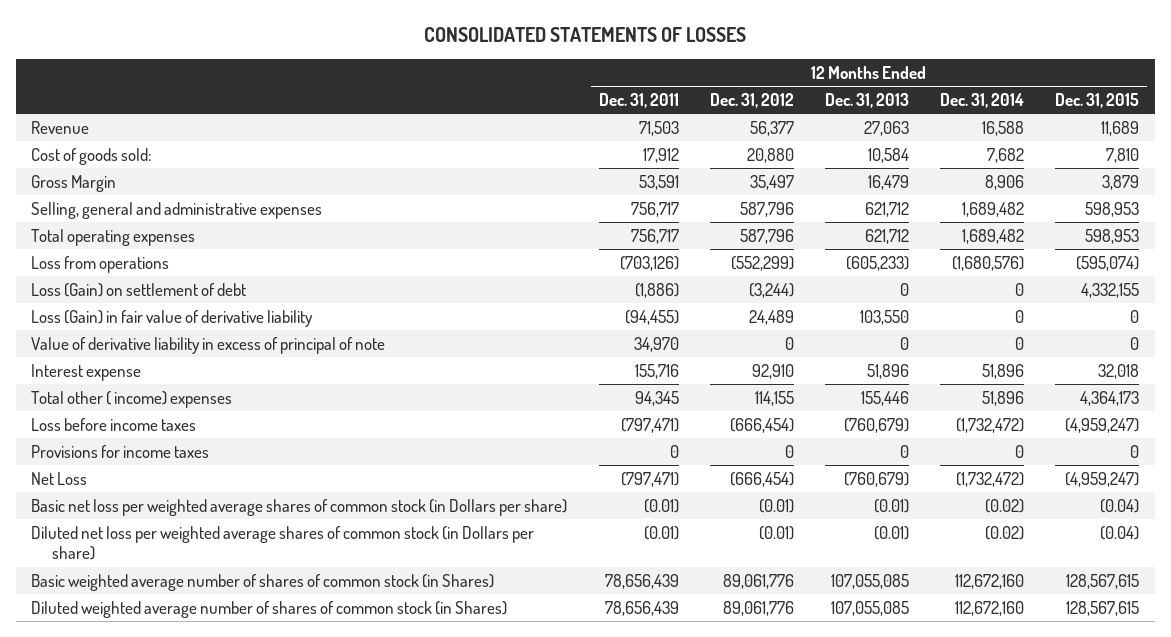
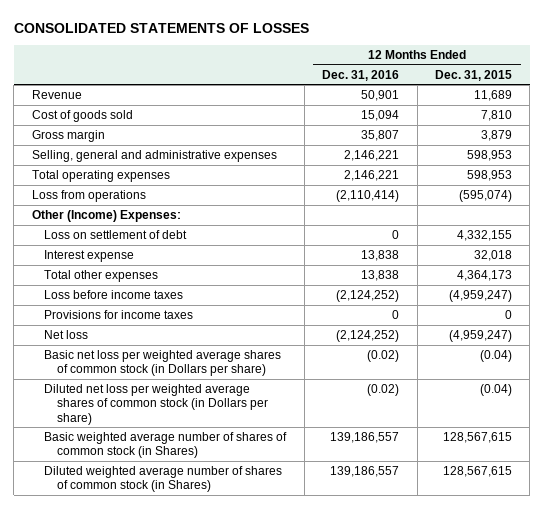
[598,92,679,108] Dec. 31, 2011 -> none
[709,92,794,108] Dec. 31, 2012 -> none
[825,92,910,108] Dec. 31, 2013 -> none
[940,92,1025,108] Dec. 31, 2014 -> none
none -> [322,69,400,81] Dec. 31, 2016
[31,147,153,165] Cost of goods sold: -> [31,109,133,122] Cost of goods sold
[31,174,117,192] Gross Margin -> [31,129,105,142] Gross margin
[31,309,314,327] Loss (Gain) in fair value of derivative liability -> none
[31,336,386,354] Value of derivative liability in excess of principal of note -> none
none -> [31,209,181,222] Other (Income) Expenses:
[31,282,247,297] Loss (Gain) on settlement of debt -> [44,229,188,239] Loss on settlement of debt
[31,390,233,408] Total other ( income) expenses -> [44,269,159,282] Total other expenses
[31,471,88,485] Net Loss -> [44,329,89,339] Net loss

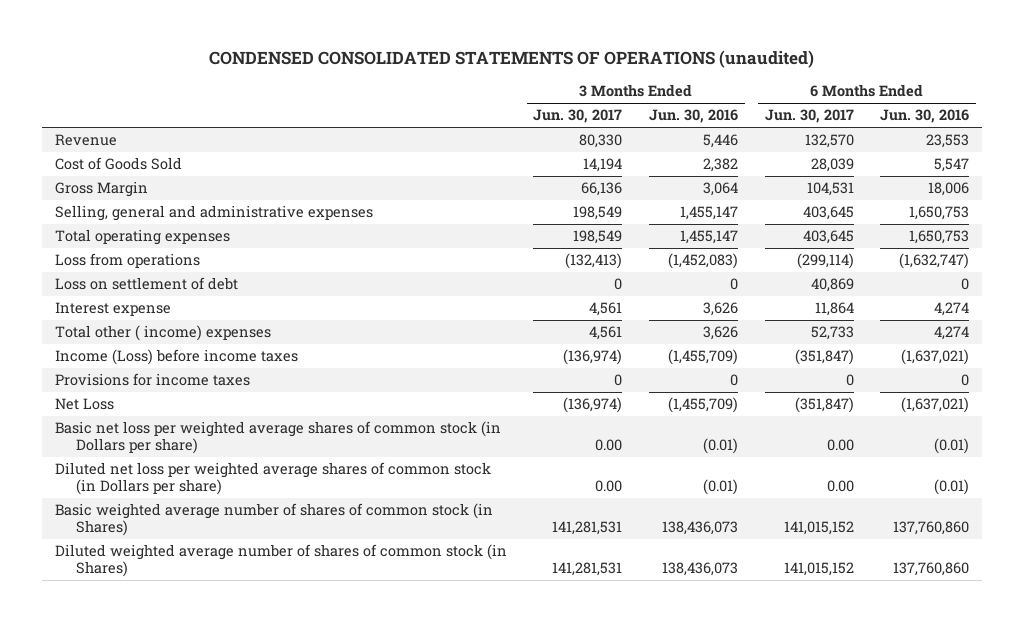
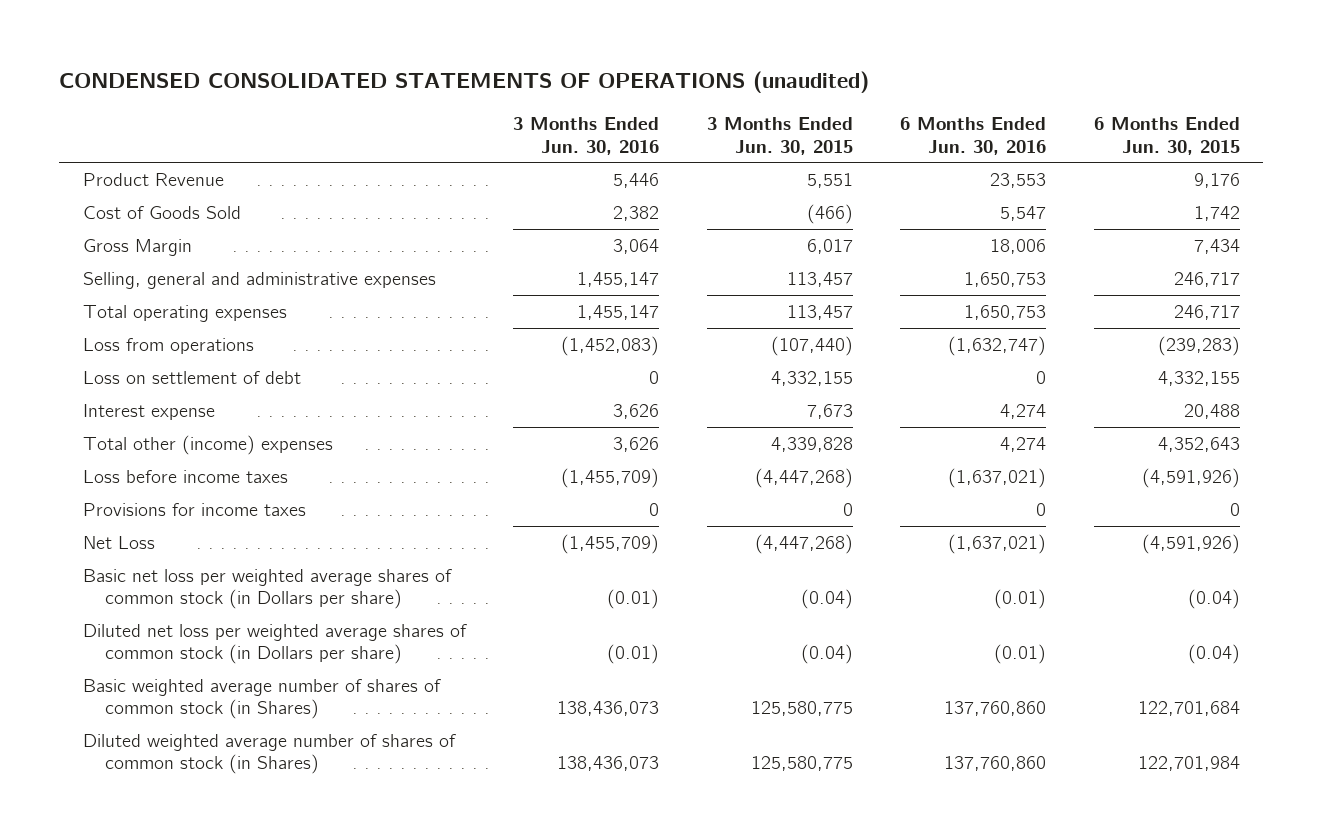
[533,109,623,124] Jun. 30, 2017 -> none
[764,109,854,124] Jun. 30, 2017 -> none
none -> [706,117,853,155] 3 Months Ended Jun. 30, 2015
none -> [1093,117,1240,155] 6 Months Ended Jun. 30, 2015
[54,134,117,147] Revenue -> [82,172,224,186] Product Revenue
[54,325,271,342] Total other ( income) expenses -> [82,434,333,455] Total other (income) expenses
[54,349,298,366] Income (Loss) before income taxes -> [82,469,288,483] Loss before income taxes

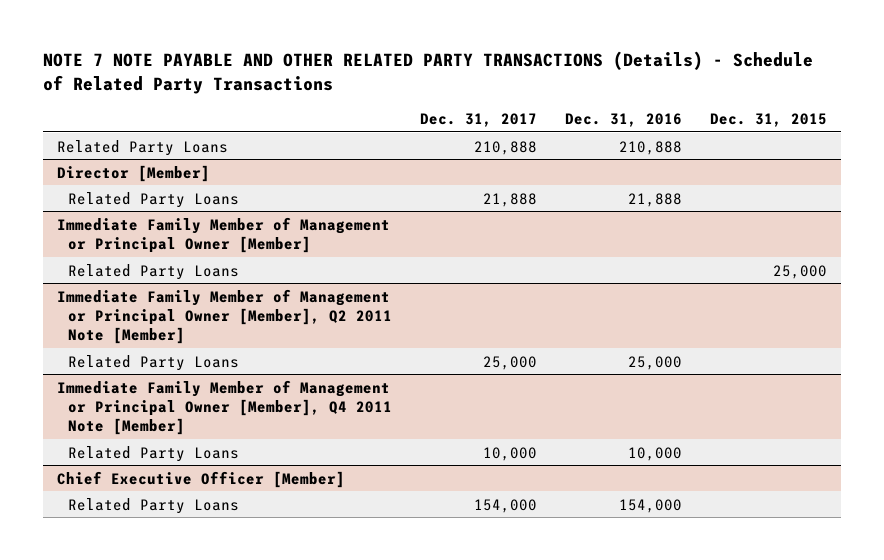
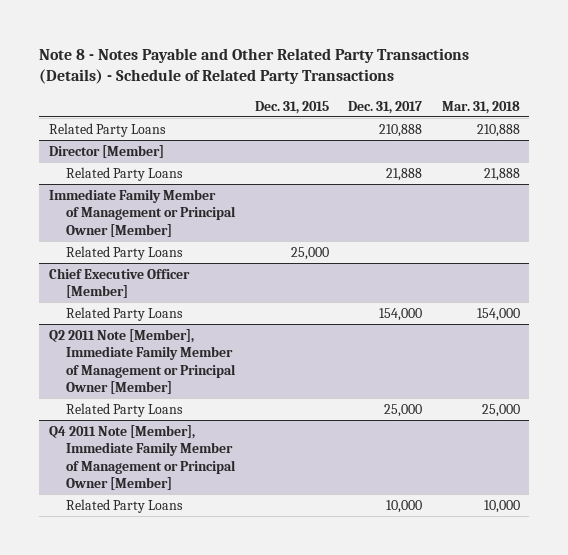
[42,51,813,95] NOTE 7 NOTE PAYABLE AND OTHER RELATED PARTY TRANSACTIONS (Details) - Schedule of Related Party Transactions -> [38,48,469,85] Note 8 - Notes Payable and Other Related Party Transactions (Details) - Schedule of Related Party Transactions
[565,112,683,127] Dec. 31, 2016 -> none
none -> [441,100,520,114] Mar. 31, 2018
[56,288,392,345] Immediate Family Member of Management or Principal Owner [Member], Q2 2011 Note [Member] -> none
[67,354,239,371] Related Party Loans -> none
[56,379,392,436] Immediate Family Member of Management or Principal Owner [Member], Q4 2011 Note [Member] -> none
[67,445,239,462] Related Party Loans -> none
none -> [48,328,237,395] Q2 2011 Note [Member], Immediate Family Member of Management or Principal Owner [Member]
none -> [66,402,184,417] Related Party Loans
none -> [48,424,237,491] Q4 2011 Note [Member], Immediate Family Member of Management or Principal Owner [Member]
none -> [66,498,184,513] Related Party Loans

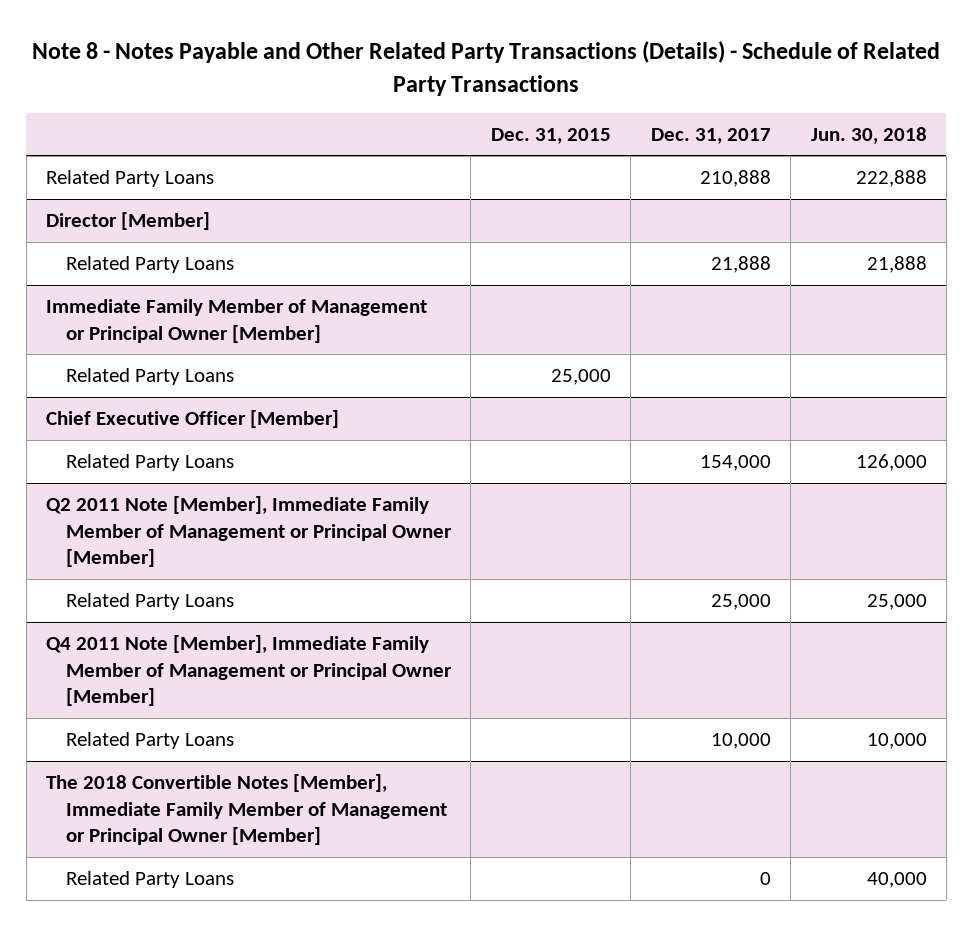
[441,100,520,114] Mar. 31, 2018 -> none
none -> [810,126,927,144] Jun. 30, 2018
none -> [46,774,447,846] The 2018 Convertible Notes [Member], Immediate Family Member of Management or Principal Owner [Member]
none -> [65,871,234,889] Related Party Loans

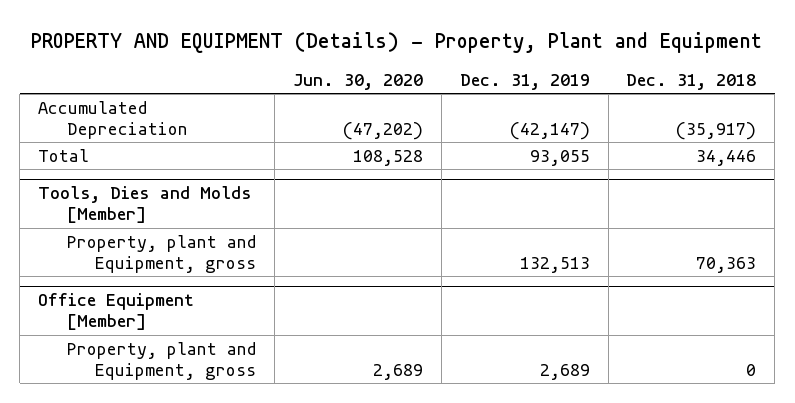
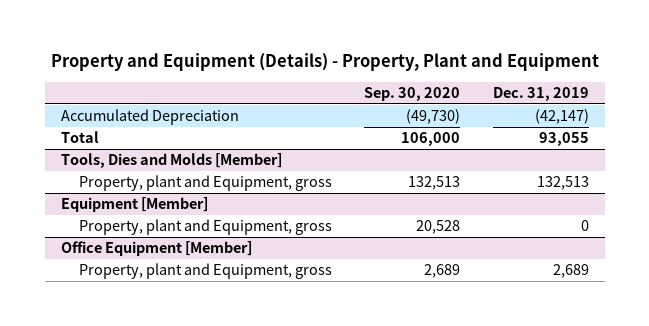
[31,31,763,53] PROPERTY AND EQUIPMENT (Details) - Property, Plant and Equipment -> [50,53,599,72] Property and Equipment (Details) - Property, Plant and Equipment
[293,73,424,90] Jun. 30, 2020 -> none
[626,73,757,90] Dec. 31, 2018 -> none
none -> [364,86,461,101] Sep. 30, 2020
none -> [60,197,208,213] Equipment [Member]
none -> [78,219,332,236] Property, plant and Equipment, gross

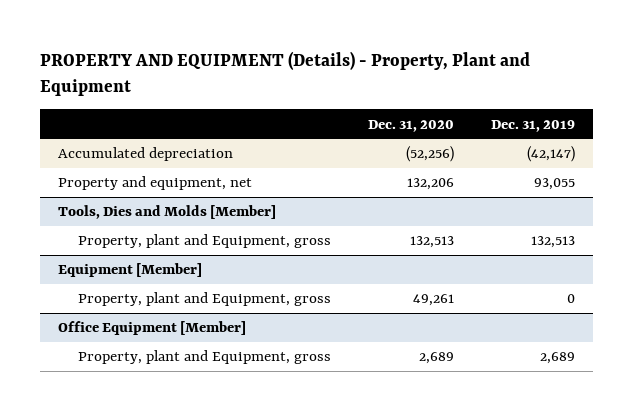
[50,53,599,72] Property and Equipment (Details) - Property, Plant and Equipment -> [39,51,530,97] PROPERTY AND EQUIPMENT (Details) - Property, Plant and Equipment
[364,86,461,101] Sep. 30, 2020 -> none
none -> [367,119,454,132] Dec. 31, 2020
[60,109,239,126] Accumulated Depreciation -> [58,147,234,162] Accumulated depreciation
[60,131,99,144] Total -> [58,176,253,191] Property and equipment, net

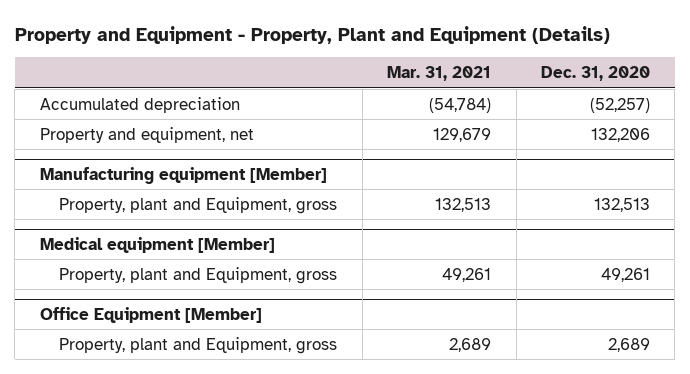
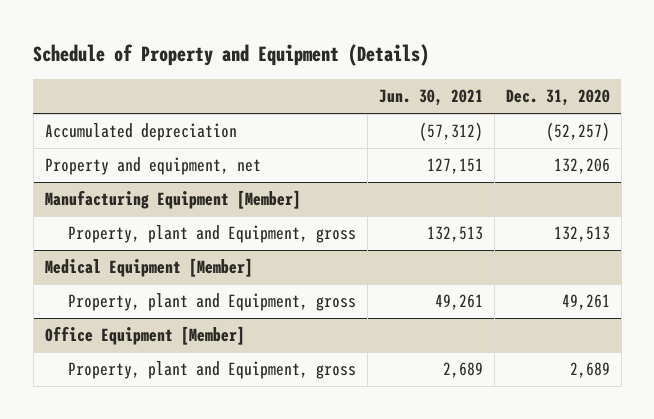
[14,25,610,44] Property and Equipment - Property, Plant and Equipment (Details) -> [33,43,430,66] Schedule of Property and Equipment (Details)
[387,66,492,82] Mar. 31, 2021 -> none
none -> [378,89,483,107] Jun. 30, 2021
[39,166,327,184] Manufacturing equipment [Member] -> [44,190,301,210] Manufacturing Equipment [Member]
[39,236,275,253] Medical equipment [Member] -> [44,258,253,278] Medical Equipment [Member]

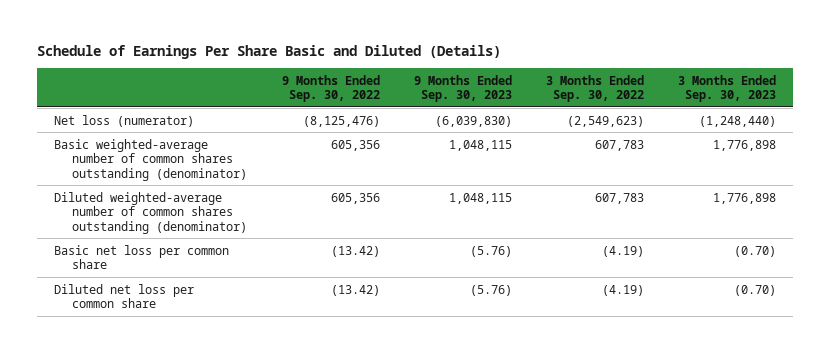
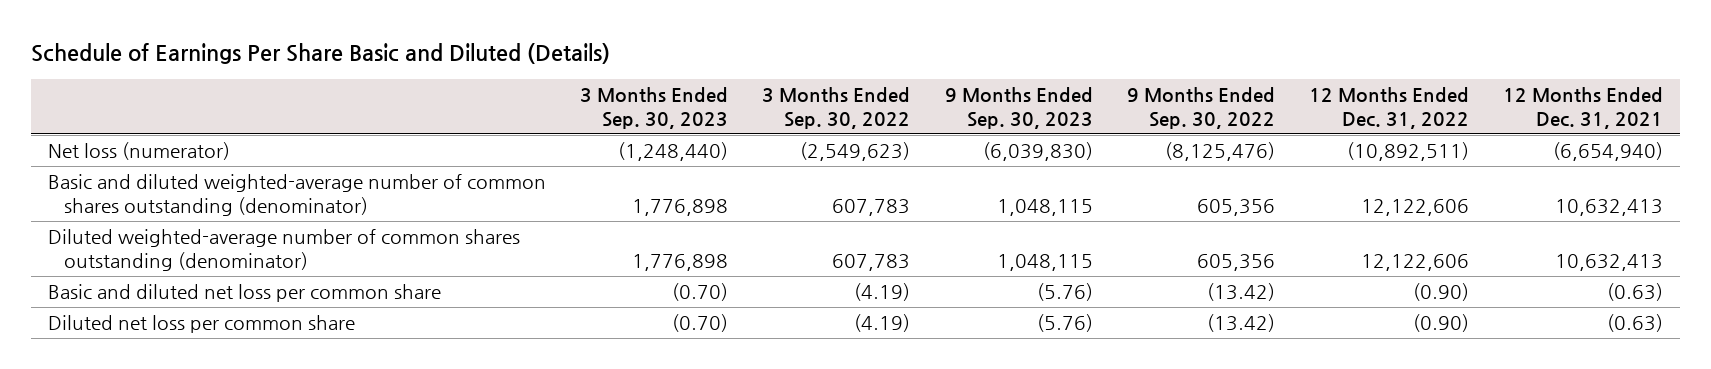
none -> [1308,86,1469,129] 12 Months Ended Dec. 31, 2022
none -> [1502,86,1663,129] 12 Months Ended Dec. 31, 2021
[53,138,248,181] Basic weighted-average number of common shares outstanding (denominator) -> [48,173,547,216] Basic and diluted weighted-average number of common shares outstanding (denominator)
[53,244,229,270] Basic net loss per common share -> [48,283,442,302] Basic and diluted net loss per common share

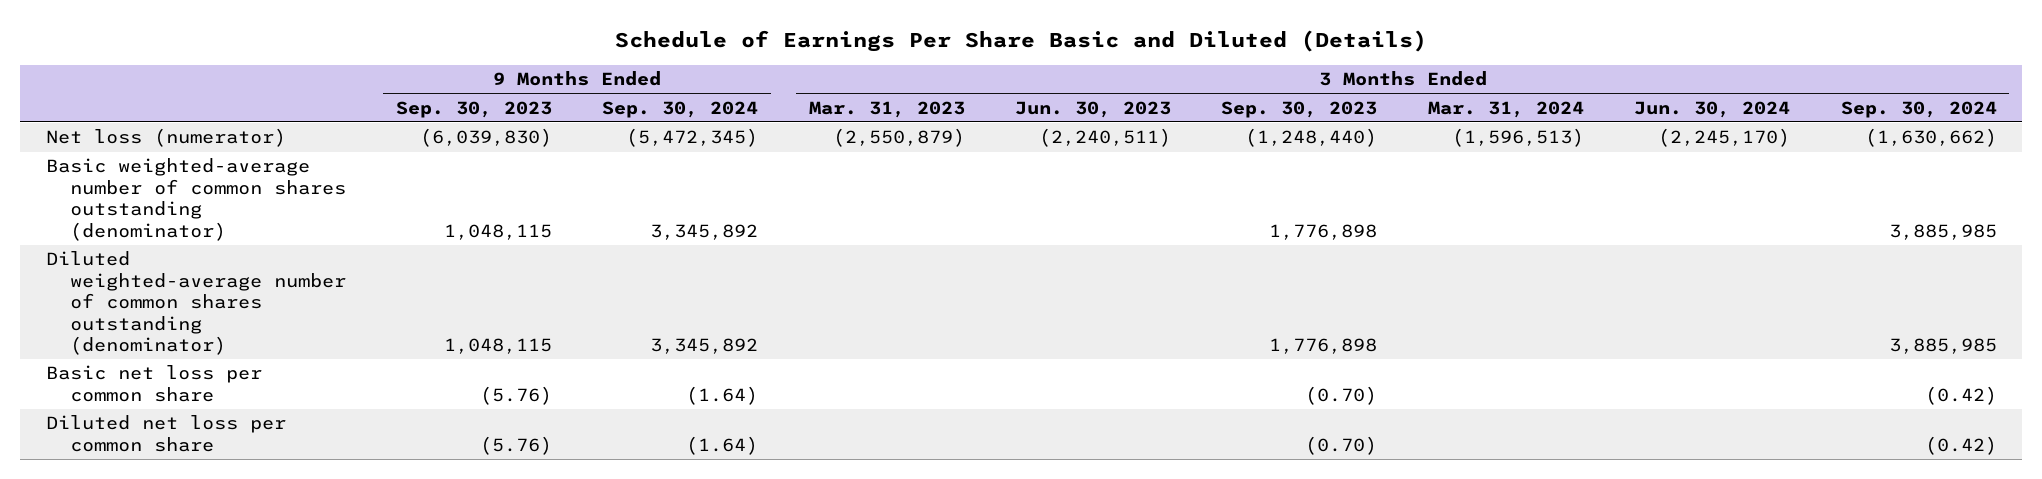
[762,86,911,129] 3 Months Ended Sep. 30, 2022 -> none
[1126,86,1275,129] 9 Months Ended Sep. 30, 2022 -> none
[1308,86,1469,129] 12 Months Ended Dec. 31, 2022 -> none
[1502,86,1663,129] 12 Months Ended Dec. 31, 2021 -> none
none -> [602,100,759,118] Sep. 30, 2024
none -> [808,100,965,118] Mar. 31, 2023
none -> [1015,100,1172,118] Jun. 30, 2023
none -> [1427,100,1584,118] Mar. 31, 2024
none -> [1634,100,1791,118] Jun. 30, 2024
none -> [1840,100,1997,118] Sep. 30, 2024
[48,173,547,216] Basic and diluted weighted-average number of common shares outstanding (denominator) -> [45,158,346,241] Basic weighted-average number of common shares outstanding (denominator)
[48,283,442,302] Basic and diluted net loss per common share -> [45,365,262,402] Basic net loss per common share

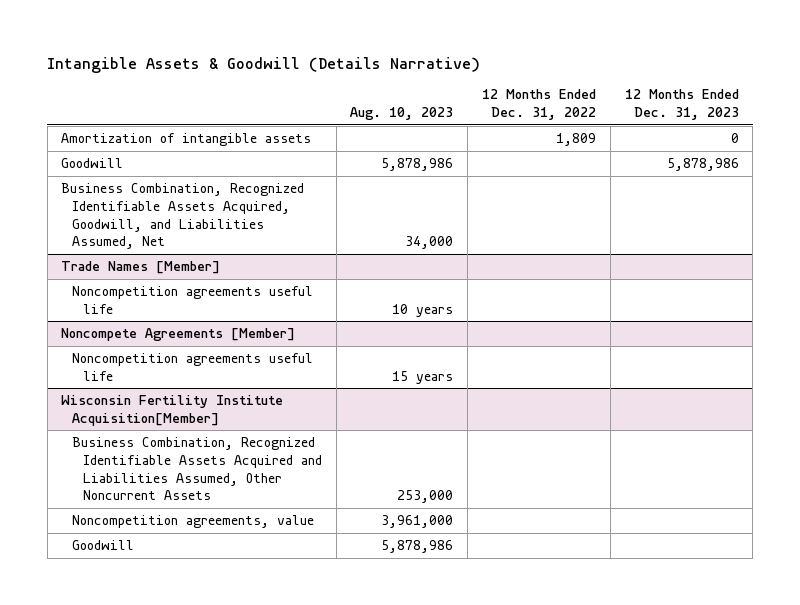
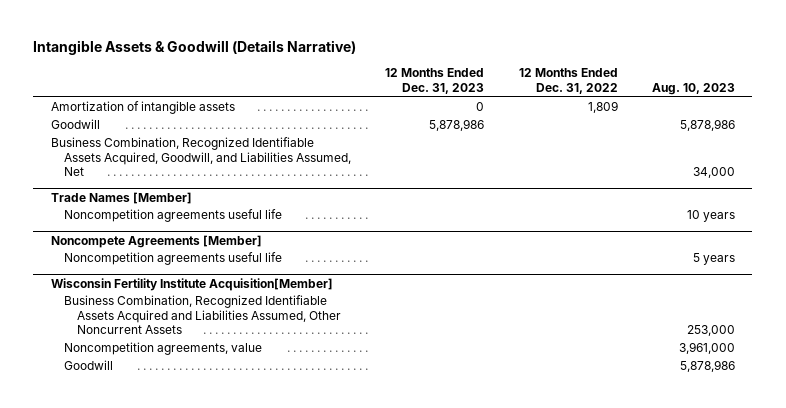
[392,370,454,384] 15 years -> [693,253,736,266] 5 years

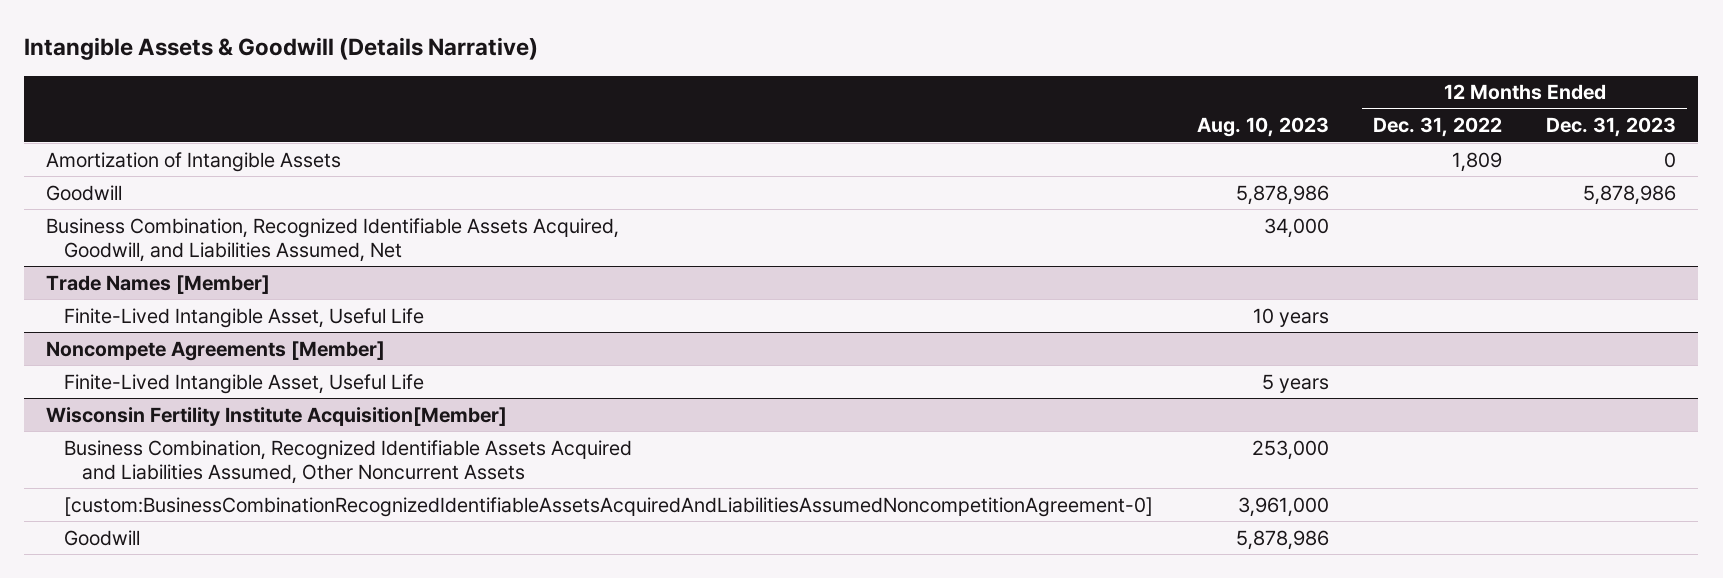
[50,101,235,115] Amortization of intangible assets -> [46,151,342,172] Amortization of Intangible Assets
[64,209,283,223] Noncompetition agreements useful life -> [64,307,425,328] Finite-Lived Intangible Asset, Useful Life
[64,252,283,266] Noncompetition agreements useful life -> [64,373,425,394] Finite-Lived Intangible Asset, Useful Life
[64,342,263,356] Noncompetition agreements, value -> [64,496,1154,517] [custom:BusinessCombinationRecognizedIdentifiableAssetsAcquiredAndLiabilitiesAssumedNoncompetitionAgreement-0]

